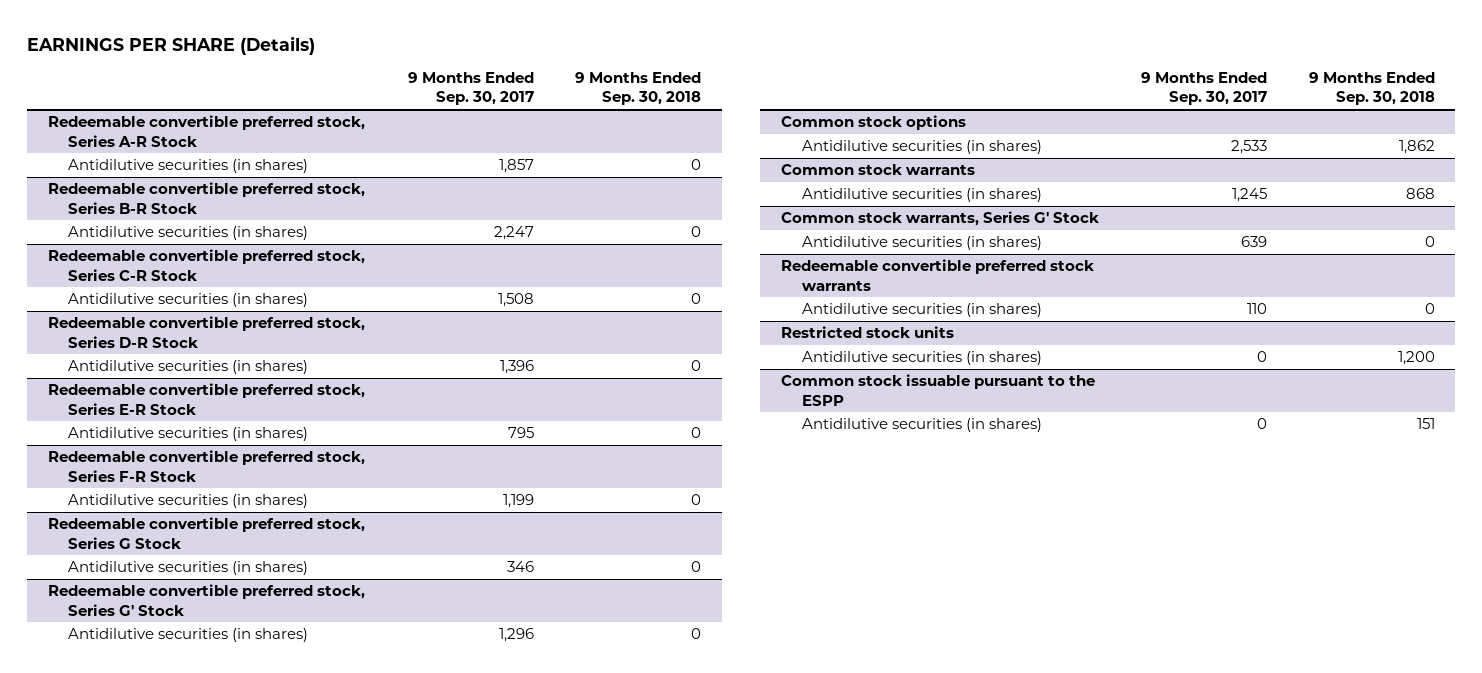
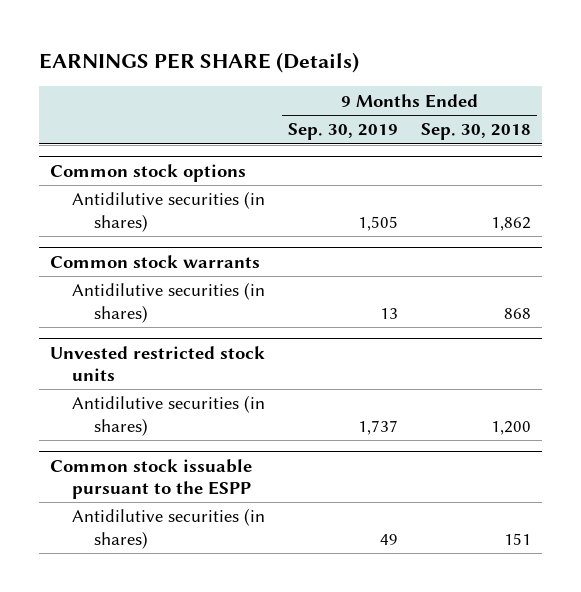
[407,72,534,106] 9 Months Ended Sep. 30, 2017 -> none
none -> [288,123,399,141] Sep. 30, 2019
[47,115,365,147] Redeemable convertible preferred stock, Series A-R Stock -> none
[68,159,309,174] Antidilutive securities (in shares) -> none
[47,182,365,214] Redeemable convertible preferred stock, Series B-R Stock -> none
[68,226,309,241] Antidilutive securities (in shares) -> none
[47,249,365,281] Redeemable convertible preferred stock, Series C-R Stock -> none
[68,293,309,308] Antidilutive securities (in shares) -> none
[47,316,365,348] Redeemable convertible preferred stock, Series D-R Stock -> none
[68,360,309,375] Antidilutive securities (in shares) -> none
[47,383,365,415] Redeemable convertible preferred stock, Series E-R Stock -> none
[68,427,309,442] Antidilutive securities (in shares) -> none
[47,450,365,482] Redeemable convertible preferred stock, Series F-R Stock -> none
[68,494,309,509] Antidilutive securities (in shares) -> none
[47,517,365,549] Redeemable convertible preferred stock, Series G Stock -> none
[68,561,309,576] Antidilutive securities (in shares) -> none
[47,584,365,616] Redeemable convertible preferred stock, Series G' Stock -> none
[68,628,309,643] Antidilutive securities (in shares) -> none
[781,211,1100,227] Common stock warrants, Series G' Stock -> none
[801,236,1042,251] Antidilutive securities (in shares) -> none
[781,259,1095,291] Redeemable convertible preferred stock warrants -> none
[801,303,1042,318] Antidilutive securities (in shares) -> none
[781,326,955,339] Restricted stock units -> [50,345,266,381] Unvested restricted stock units

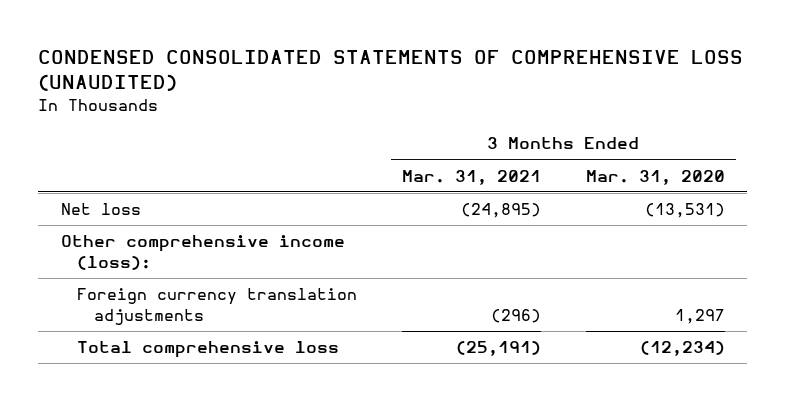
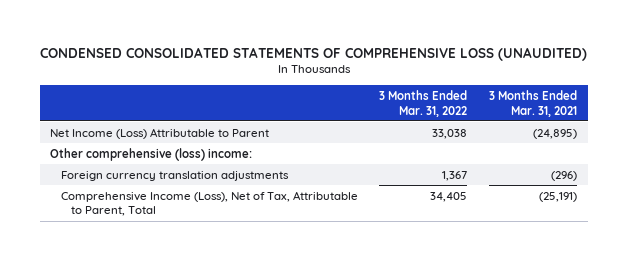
[585,169,725,185] Mar. 31, 2020 -> none
none -> [379,89,468,117] 3 Months Ended Mar. 31, 2022
[60,203,141,216] Net loss -> [50,127,270,139] Net Income (Loss) Attributable to Parent
[60,235,345,271] Other comprehensive income (loss): -> [50,147,253,161] Other comprehensive (loss) income:
[77,341,340,359] Total comprehensive loss -> [60,190,358,217] Comprehensive Income (Loss), Net of Tax, Attributable to Parent, Total

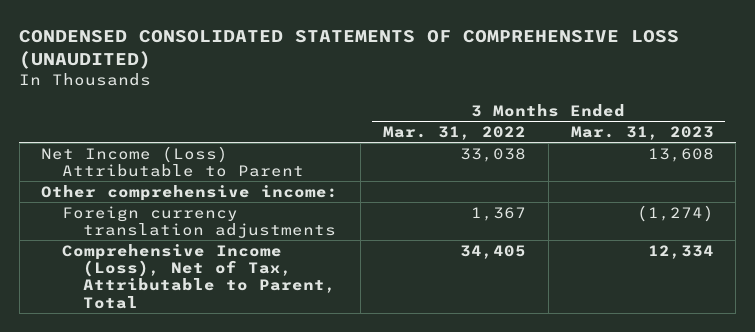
[488,89,577,117] 3 Months Ended Mar. 31, 2021 -> none
none -> [570,125,714,140] Mar. 31, 2023
[50,147,253,161] Other comprehensive (loss) income: -> [41,184,339,201] Other comprehensive income:

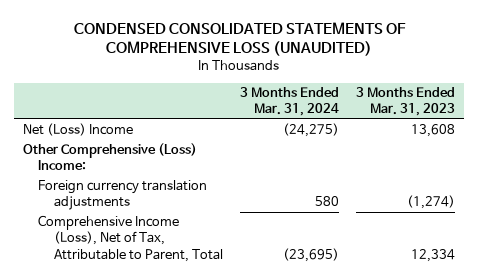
[383,125,527,140] Mar. 31, 2022 -> none
none -> [239,87,339,117] 3 Months Ended Mar. 31, 2024
[41,145,305,178] Net Income (Loss) Attributable to Parent -> [22,123,133,137] Net (Loss) Income
[41,184,339,201] Other comprehensive income: -> [22,143,197,171] Other Comprehensive (Loss) Income:

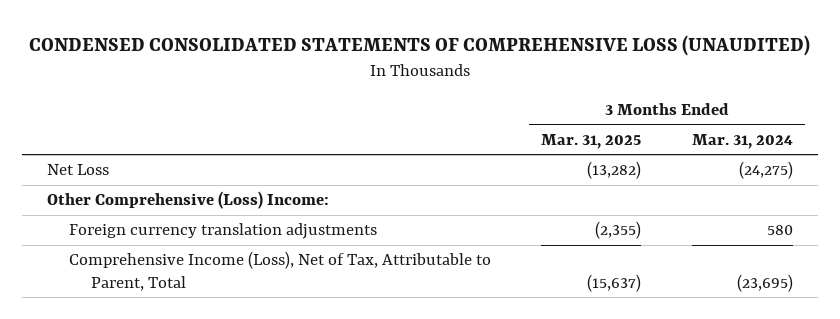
[355,87,455,117] 3 Months Ended Mar. 31, 2023 -> none
none -> [541,133,642,149] Mar. 31, 2025
[22,123,133,137] Net (Loss) Income -> [47,164,110,176] Net Loss

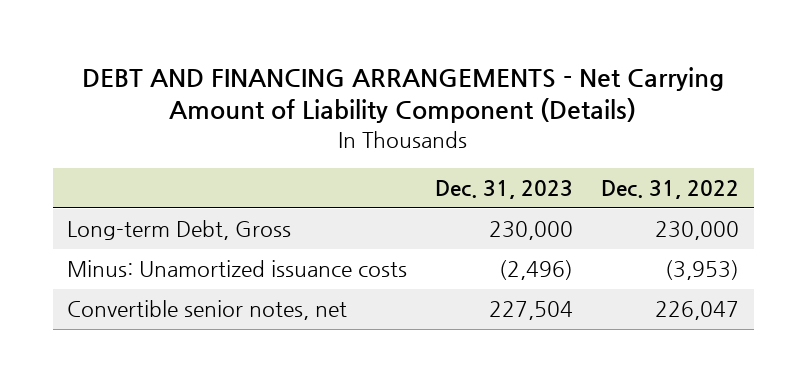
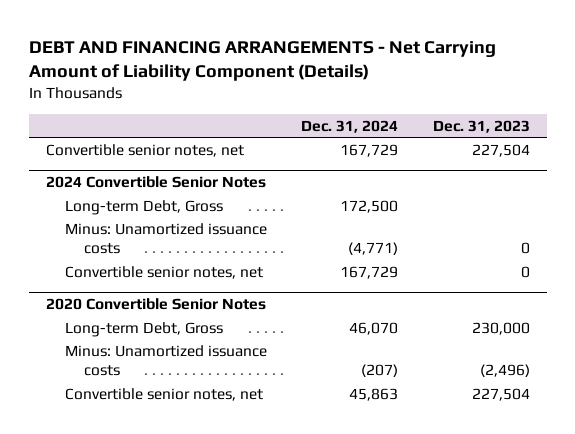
[601,180,740,200] Dec. 31, 2022 -> none
none -> [301,119,399,133] Dec. 31, 2024
none -> [45,143,244,157] Convertible senior notes, net
none -> [45,176,266,189] 2024 Convertible Senior Notes
none -> [65,199,224,215] Long-term Debt, Gross
none -> [65,222,268,255] Minus: Unamortized issuance costs
none -> [65,265,264,279] Convertible senior notes, net
none -> [45,298,266,311] 2020 Convertible Senior Notes

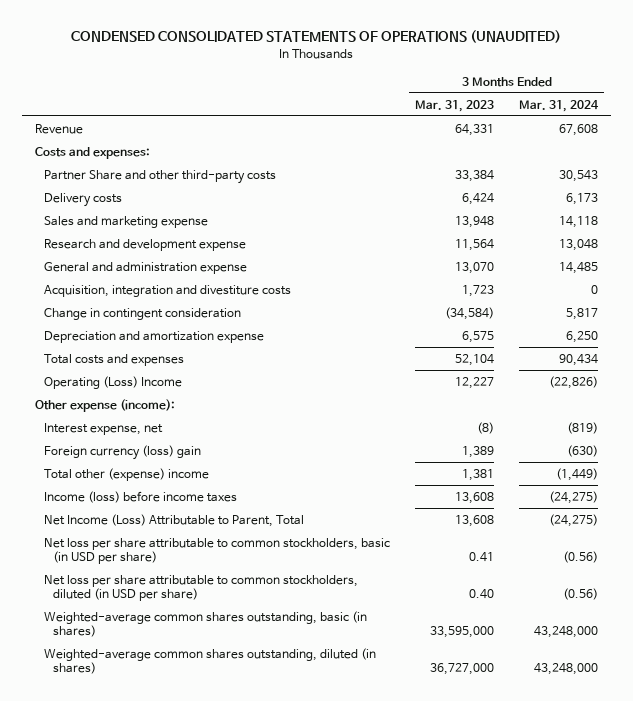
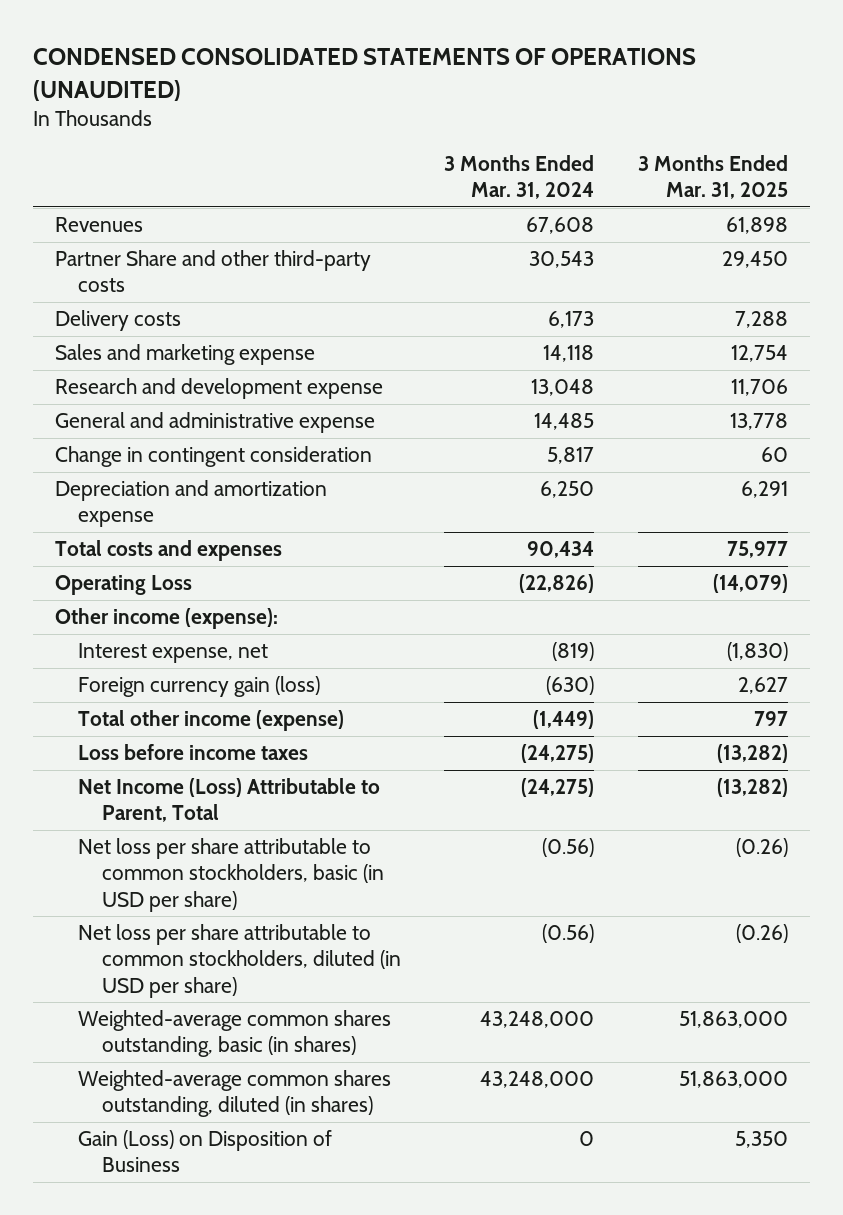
[415,99,495,112] Mar. 31, 2023 -> none
none -> [638,155,789,200] 3 Months Ended Mar. 31, 2025
[34,146,150,159] Costs and expenses: -> none
[34,123,83,134] Revenue -> [54,217,143,233] Revenues
[44,284,292,297] Acquisition, integration and divestiture costs -> none
[44,261,248,274] General and administration expense -> [54,412,375,434] General and administrative expense
[44,375,183,389] Operating (Loss) Income -> [54,575,192,596] Operating Loss
[34,398,175,412] Other expense (income): -> [54,608,278,630] Other income (expense):
[44,444,202,460] Foreign currency (loss) gain -> [78,676,321,698] Foreign currency gain (loss)
[44,467,210,481] Total other (expense) income -> [78,710,345,732] Total other income (expense)
[44,490,238,503] Income (loss) before income taxes -> [78,744,309,761] Loss before income taxes
none -> [78,1130,333,1173] Gain (Loss) on Disposition of Business

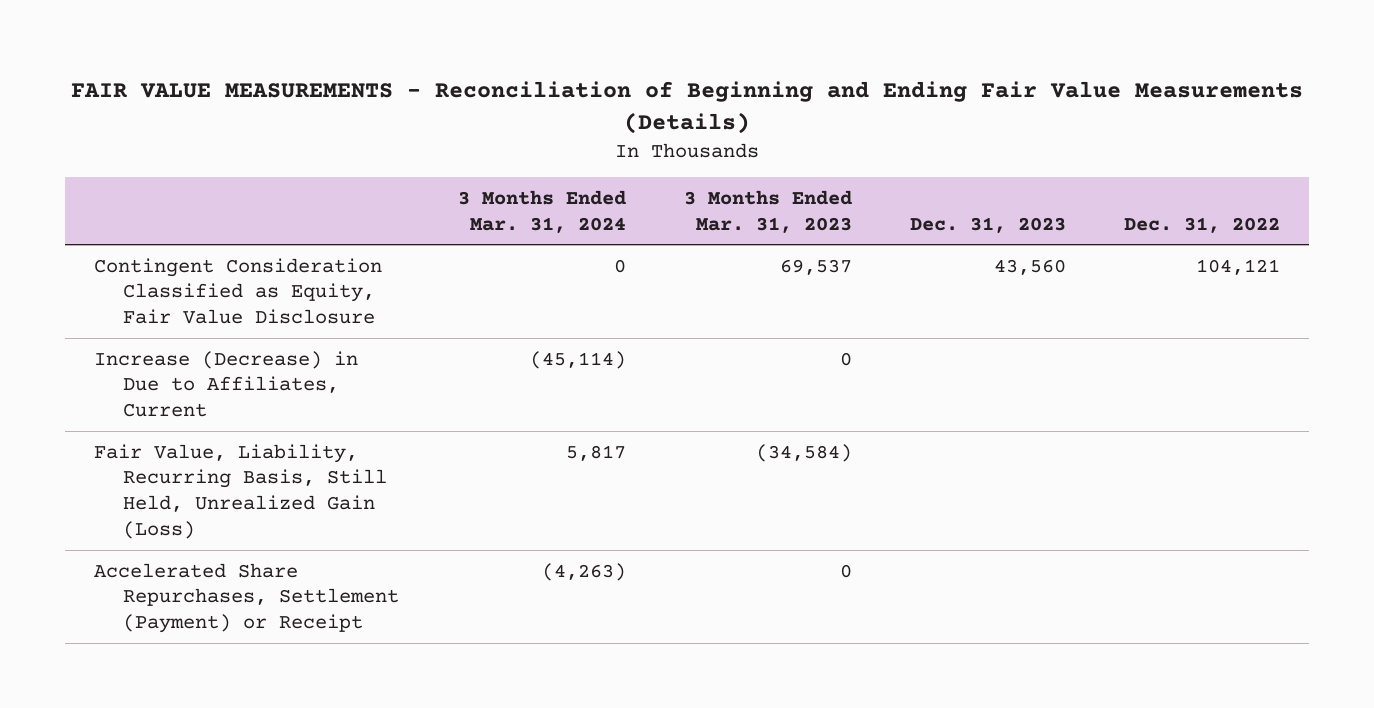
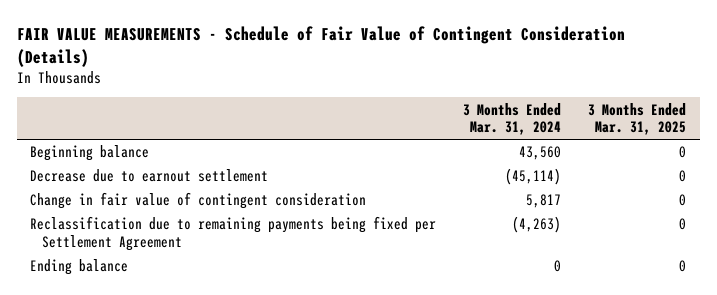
[71,81,1304,135] FAIR VALUE MEASUREMENTS - Reconciliation of Beginning and Ending Fair Value Measurements (Details) -> [16,25,625,67] FAIR VALUE MEASUREMENTS - Schedule of Fair Value of Contingent Consideration (Details)
[683,190,852,233] 3 Months Ended Mar. 31, 2023 -> none
[910,216,1067,233] Dec. 31, 2023 -> none
[1124,216,1281,233] Dec. 31, 2022 -> none
none -> [588,102,687,136] 3 Months Ended Mar. 31, 2025
[94,257,383,325] Contingent Consideration Classified as Equity, Fair Value Disclosure -> none
none -> [30,145,150,162] Beginning balance
[94,350,359,418] Increase (Decrease) in Due to Affiliates, Current -> [30,169,269,183] Decrease due to earnout settlement
[94,443,388,539] Fair Value, Liability, Recurring Basis, Still Held, Unrealized Gain (Loss) -> [30,192,367,210] Change in fair value of contingent consideration
[94,562,400,634] Accelerated Share Repurchases, Settlement (Payment) or Receipt -> [30,216,437,252] Reclassification due to remaining payments being fixed per Settlement Agreement
none -> [30,259,129,276] Ending balance

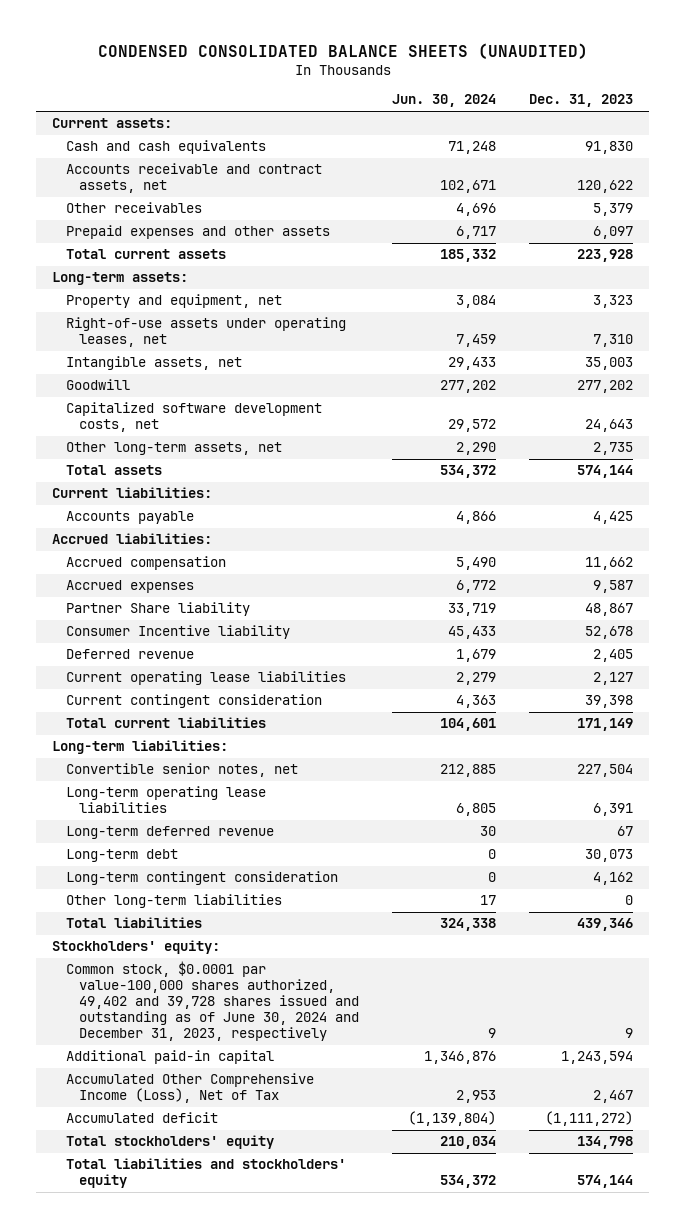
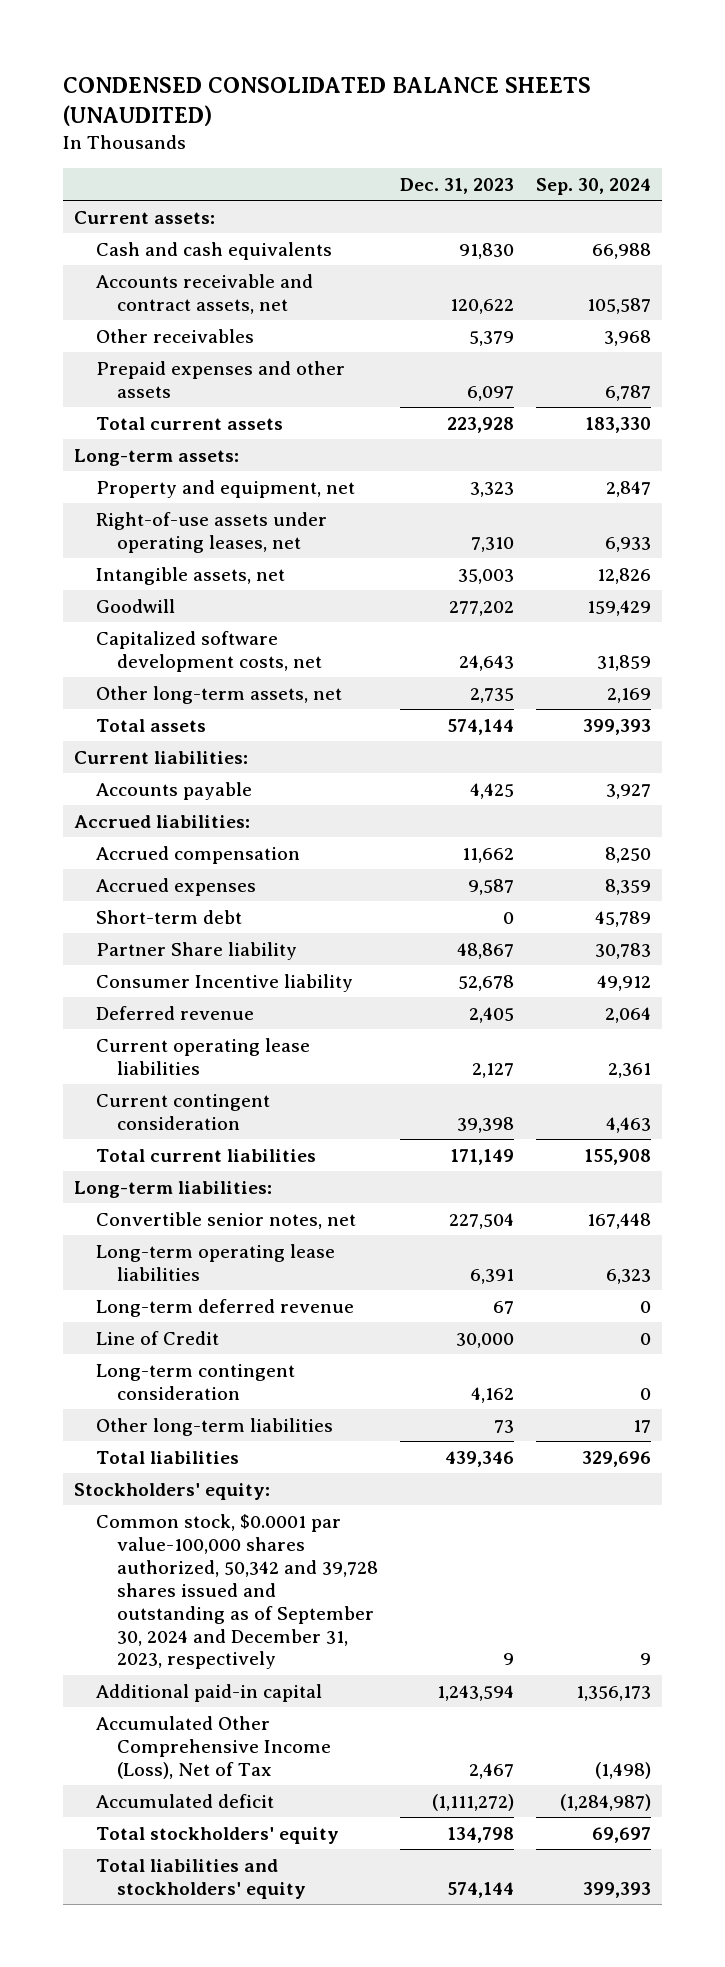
[392,94,497,108] Jun. 30, 2024 -> none
none -> [535,177,651,195] Sep. 30, 2024
none -> [95,909,242,924] Short-term debt
[65,849,178,863] Long-term debt -> none
none -> [95,1330,219,1345] Line of Credit
[624,895,633,906] 0 -> [493,1419,514,1433] 73
[65,961,360,1042] Common stock, $0.0001 par value-100,000 shares authorized, 49,402 and 39,728 shares issued and outstanding as of June 30, 2024 and December 31, 2023, respectively -> [95,1513,378,1670] Common stock, $0.0001 par value-100,000 shares authorized, 50,342 and 39,728 shares issued and outstanding as of September 30, 2024 and December 31, 2023, respectively

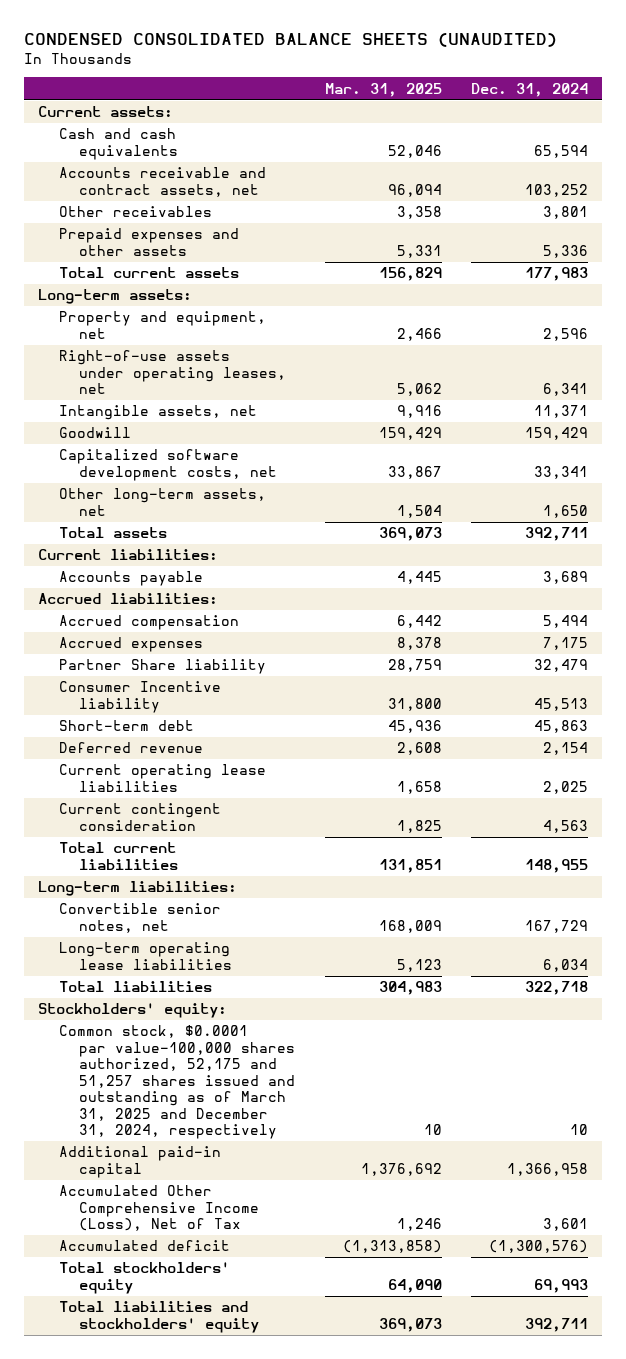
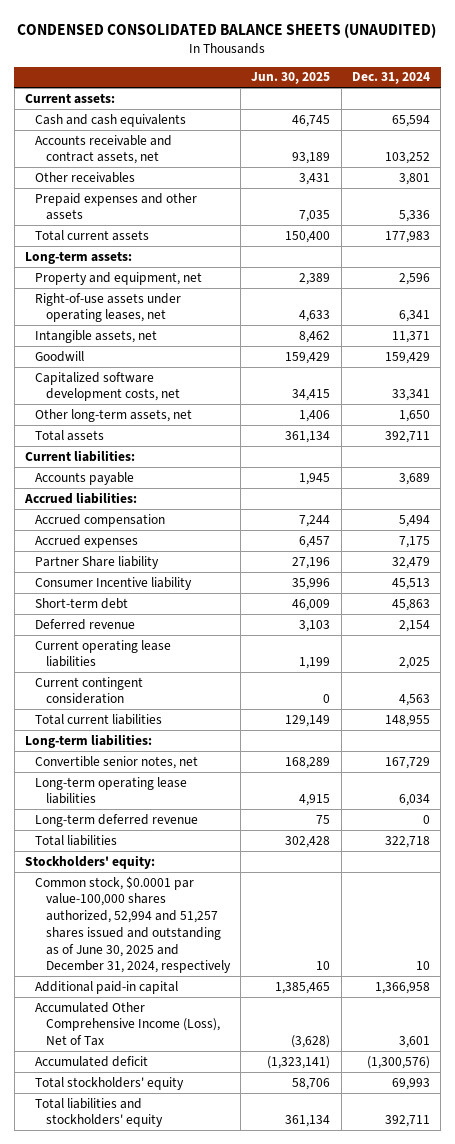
[324,82,442,97] Mar. 31, 2025 -> none
none -> [251,72,331,85] Jun. 30, 2025
none -> [35,813,199,827] Long-term deferred revenue
[58,1025,296,1140] Common stock, $0.0001 par value-100,000 shares authorized, 52,175 and 51,257 shares issued and outstanding as of March 31, 2025 and December 31, 2024, respectively -> [35,875,231,974] Common stock, $0.0001 par value-100,000 shares authorized, 52,994 and 51,257 shares issued and outstanding as of June 30, 2025 and December 31, 2024, respectively

